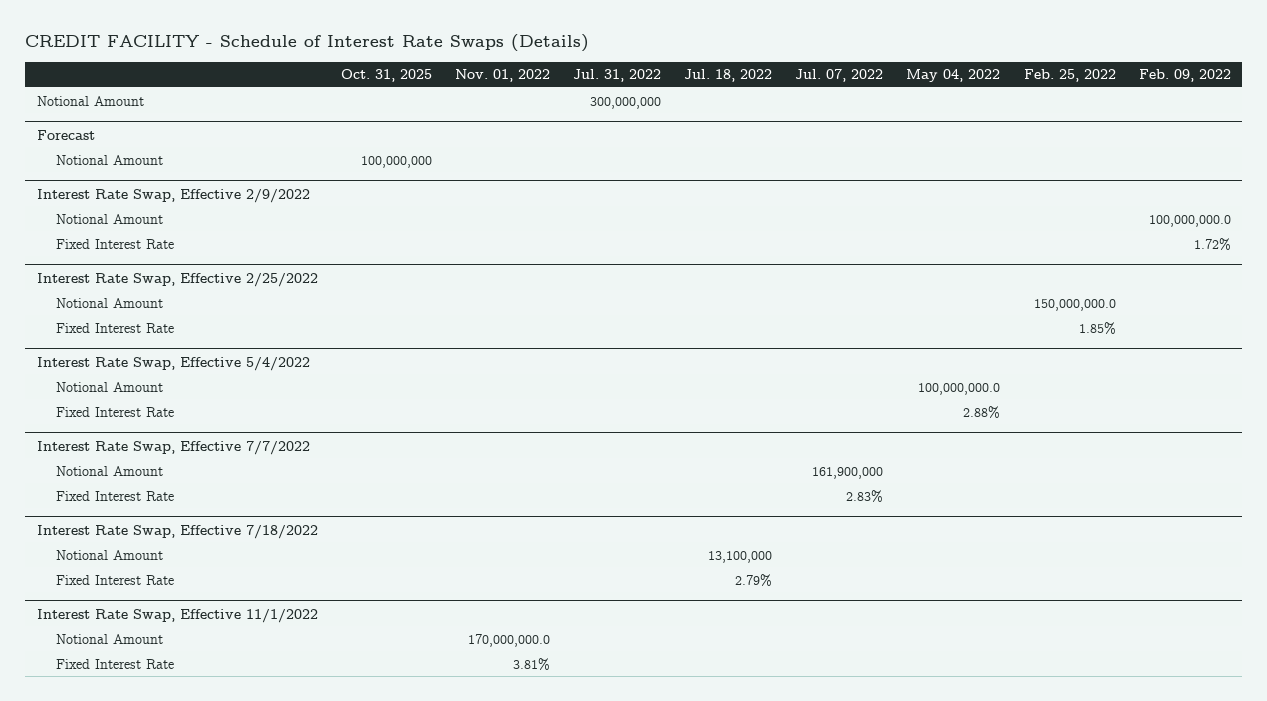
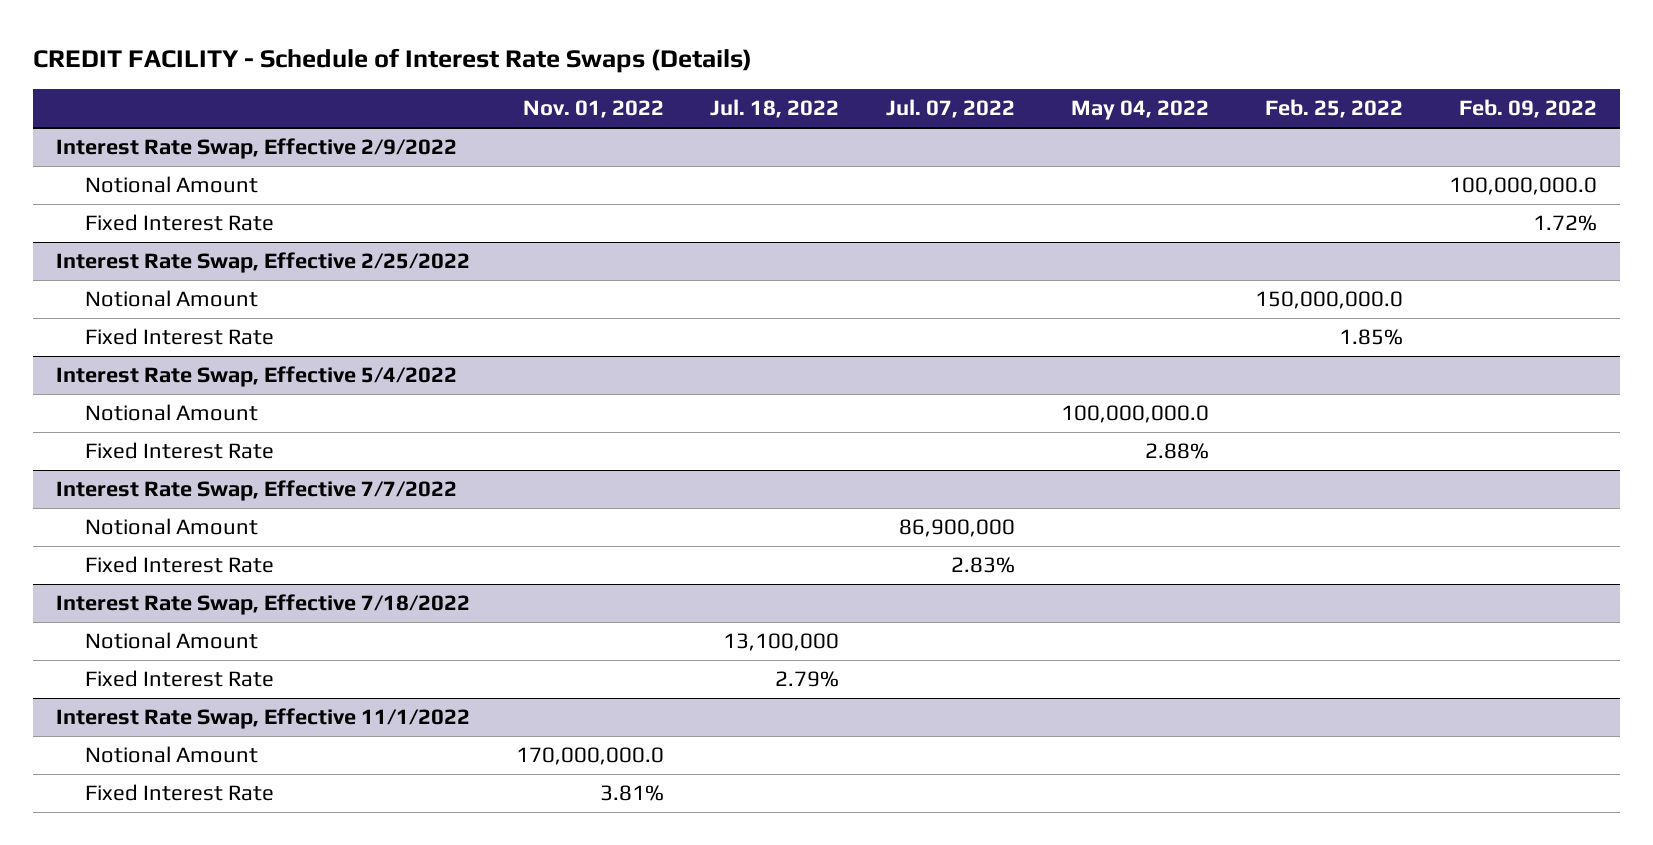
[340,69,432,83] Oct. 31, 2025 -> none
[573,69,662,83] Jul. 31, 2022 -> none
[36,95,144,106] Notional Amount -> none
[36,129,95,140] Forecast -> none
[55,154,163,165] Notional Amount -> none
[812,466,884,479] 161,900,000 -> [898,519,1015,538] 86,900,000

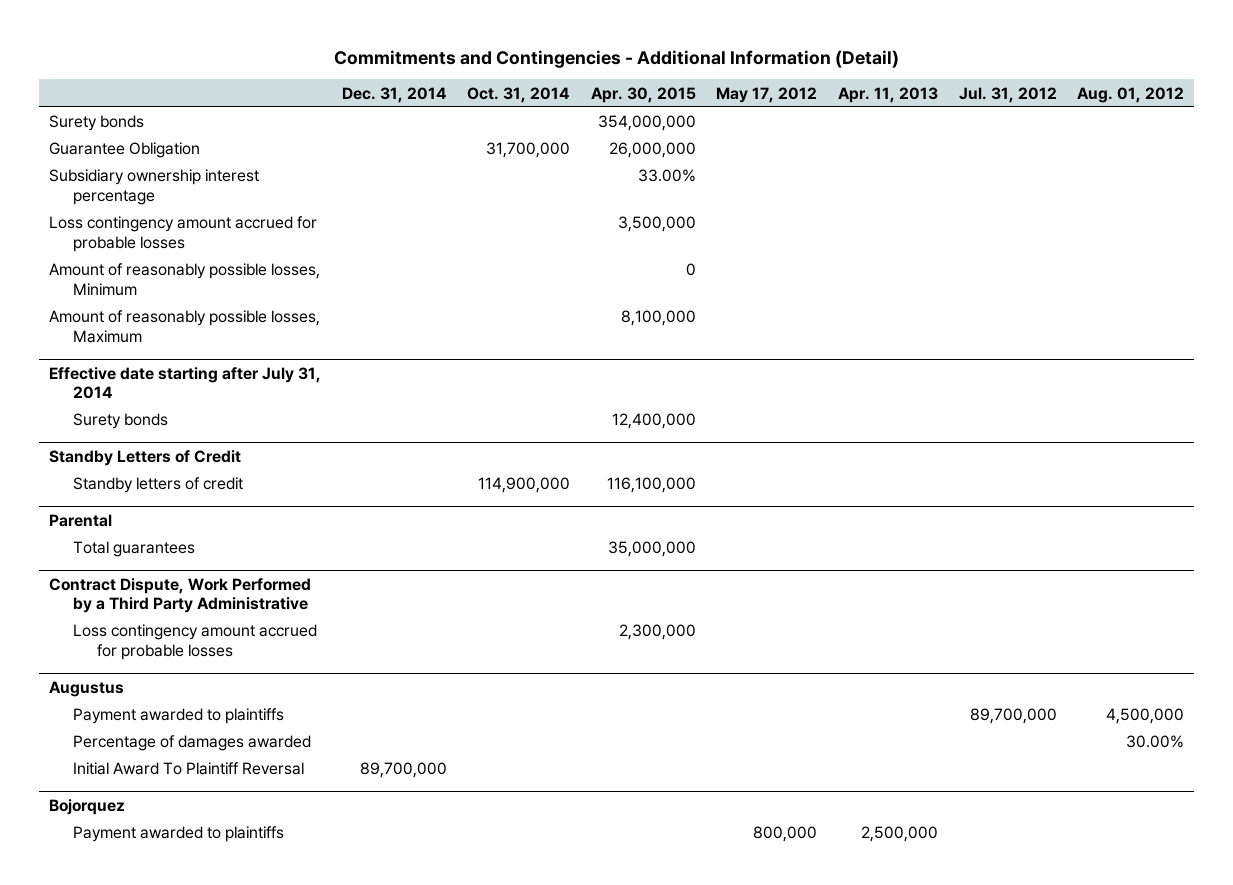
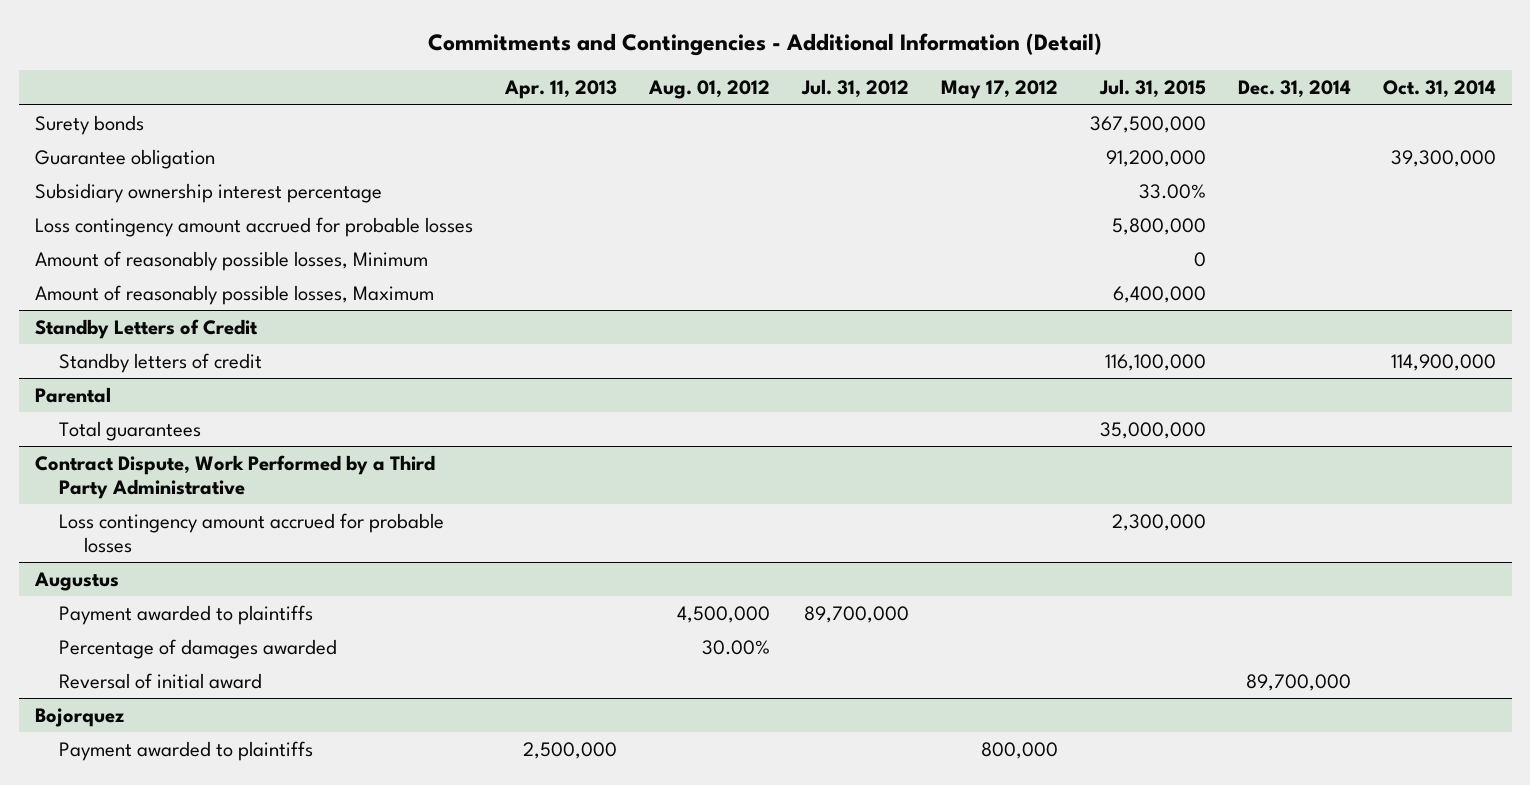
[590,86,696,103] Apr. 30, 2015 -> none
none -> [1098,79,1206,99] Jul. 31, 2015
[49,142,201,159] Guarantee Obligation -> [34,148,215,169] Guarantee obligation
[486,142,571,159] 31,700,000 -> [1390,149,1496,167] 39,300,000
[49,366,322,400] Effective date starting after July 31, 2014 -> none
[73,413,169,430] Surety bonds -> none
[73,762,305,776] Initial Award To Plaintiff Reversal -> [59,672,263,689] Reversal of initial award

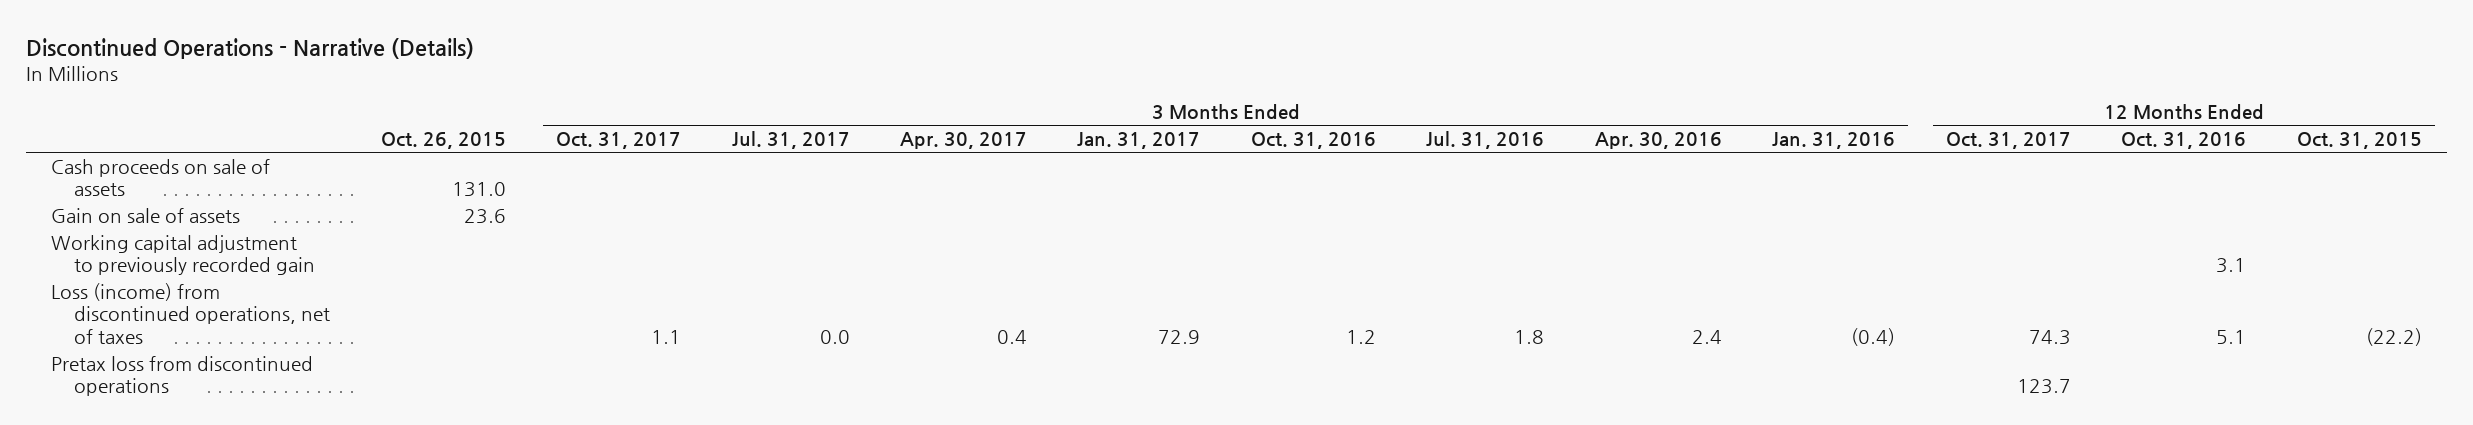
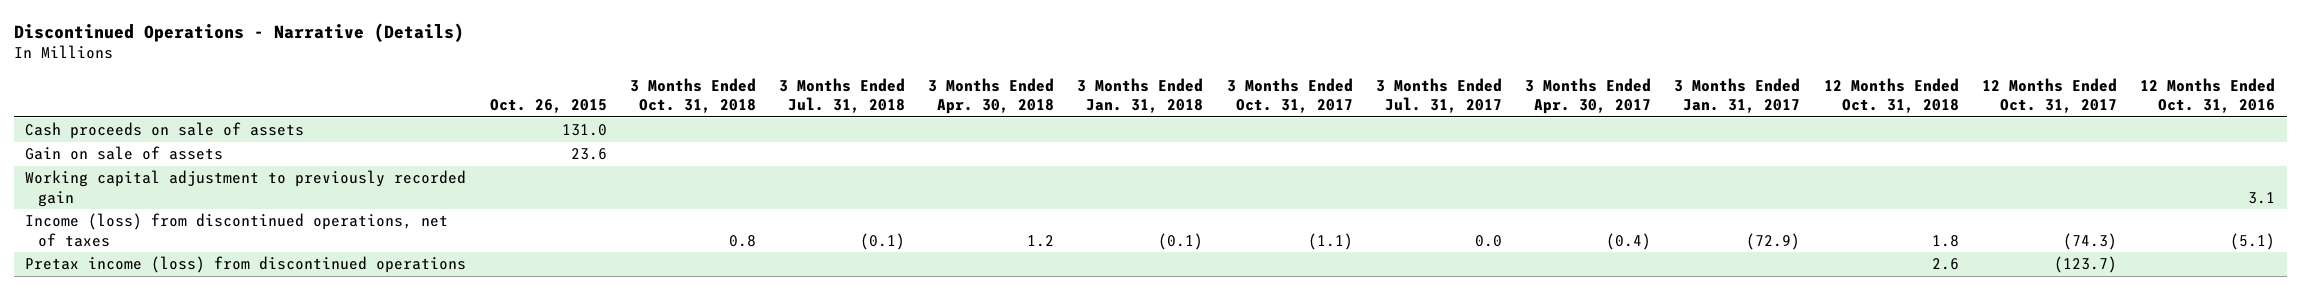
[1250,132,1376,150] Oct. 31, 2016 -> none
[1426,131,1545,150] Jul. 31, 2016 -> none
[1594,132,1722,150] Apr. 30, 2016 -> none
[1772,132,1896,150] Jan. 31, 2016 -> none
[2296,132,2422,150] Oct. 31, 2015 -> none
none -> [629,78,756,114] 3 Months Ended Oct. 31, 2018
none -> [779,78,906,114] 3 Months Ended Jul. 31, 2018
none -> [928,78,1055,115] 3 Months Ended Apr. 30, 2018
none -> [1077,78,1204,114] 3 Months Ended Jan. 31, 2018
none -> [1823,78,1959,114] 12 Months Ended Oct. 31, 2018
[51,283,331,344] Loss (income) from discontinued operations, net of taxes -> [25,213,449,247] Income (loss) from discontinued operations, net of taxes
[651,329,682,344] 1.1 -> [1307,232,1353,250] (1.1)
[997,329,1028,344] 0.4 -> [1606,232,1652,250] (0.4)
[1158,329,1201,344] 72.9 -> [1746,232,1801,250] (72.9)
[2028,329,2071,345] 74.3 -> [2062,232,2117,250] (74.3)
[2216,329,2247,344] 5.1 -> [2230,232,2276,250] (5.1)
[51,356,314,397] Pretax loss from discontinued operations -> [25,256,467,274] Pretax income (loss) from discontinued operations
[2016,379,2071,395] 123.7 -> [2053,256,2117,274] (123.7)

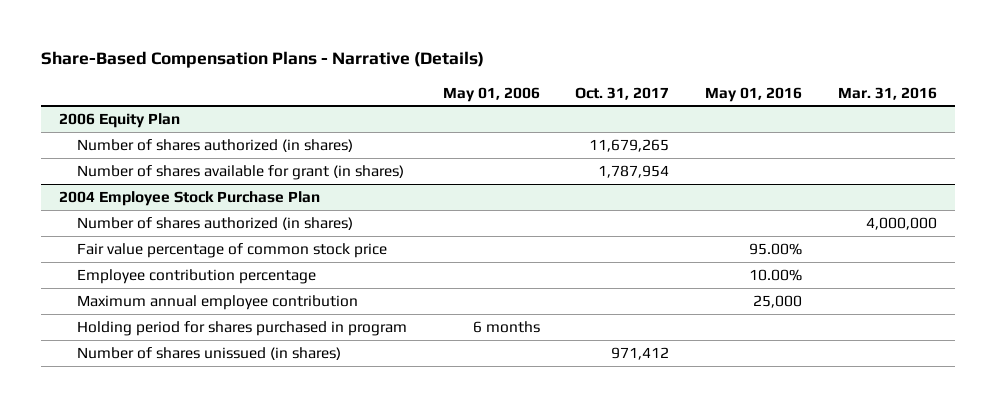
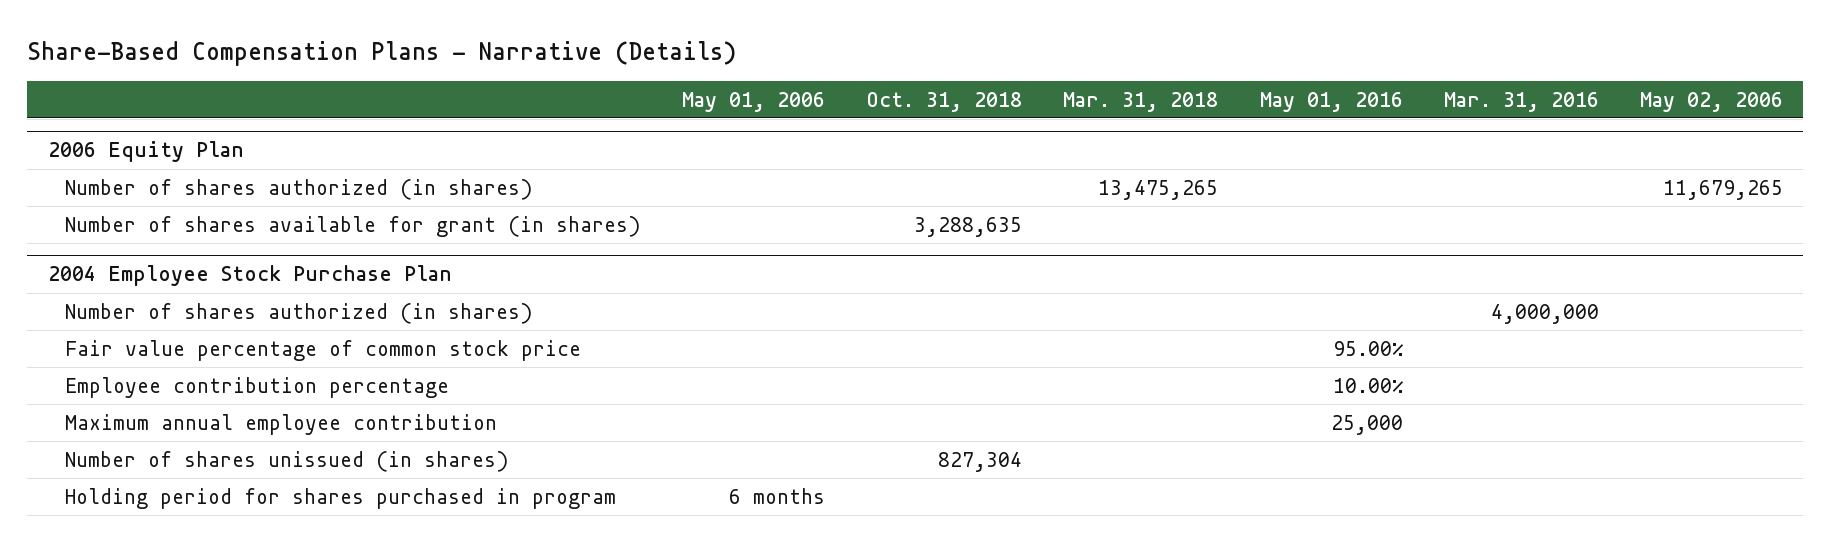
[575,86,670,100] Oct. 31, 2017 -> none
none -> [866,91,1023,112] Oct. 31, 2018
none -> [1063,91,1219,112] Mar. 31, 2018
none -> [1639,91,1783,112] May 02, 2006
[76,320,407,336] Holding period for shares purchased in program -> [65,487,617,509] Holding period for shares purchased in program

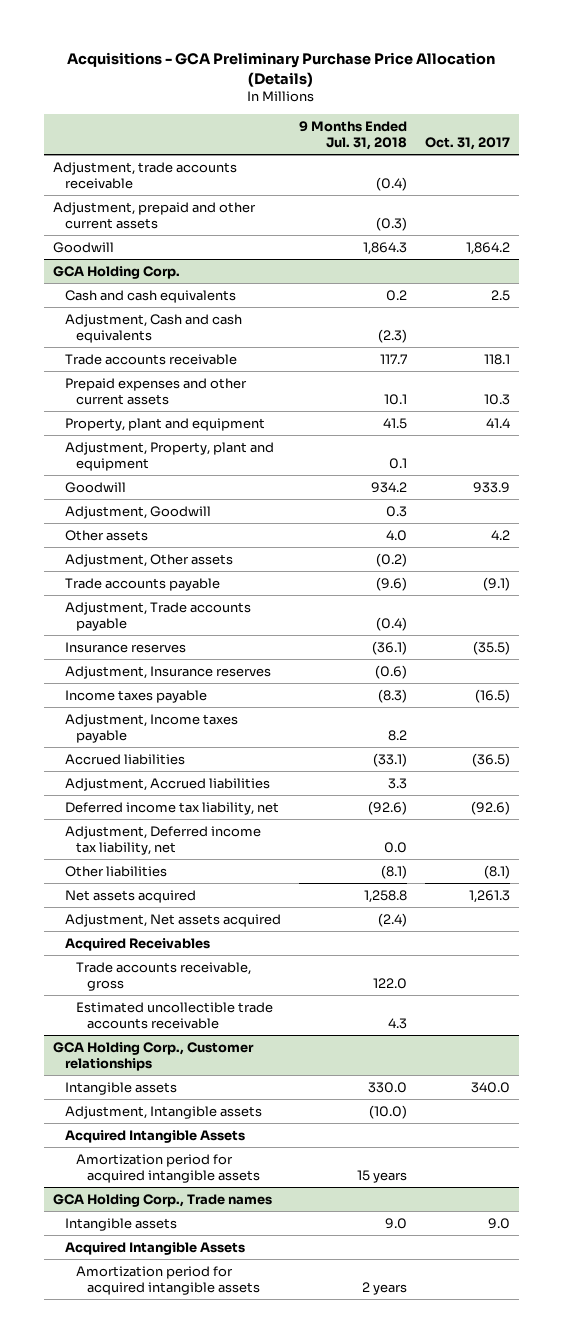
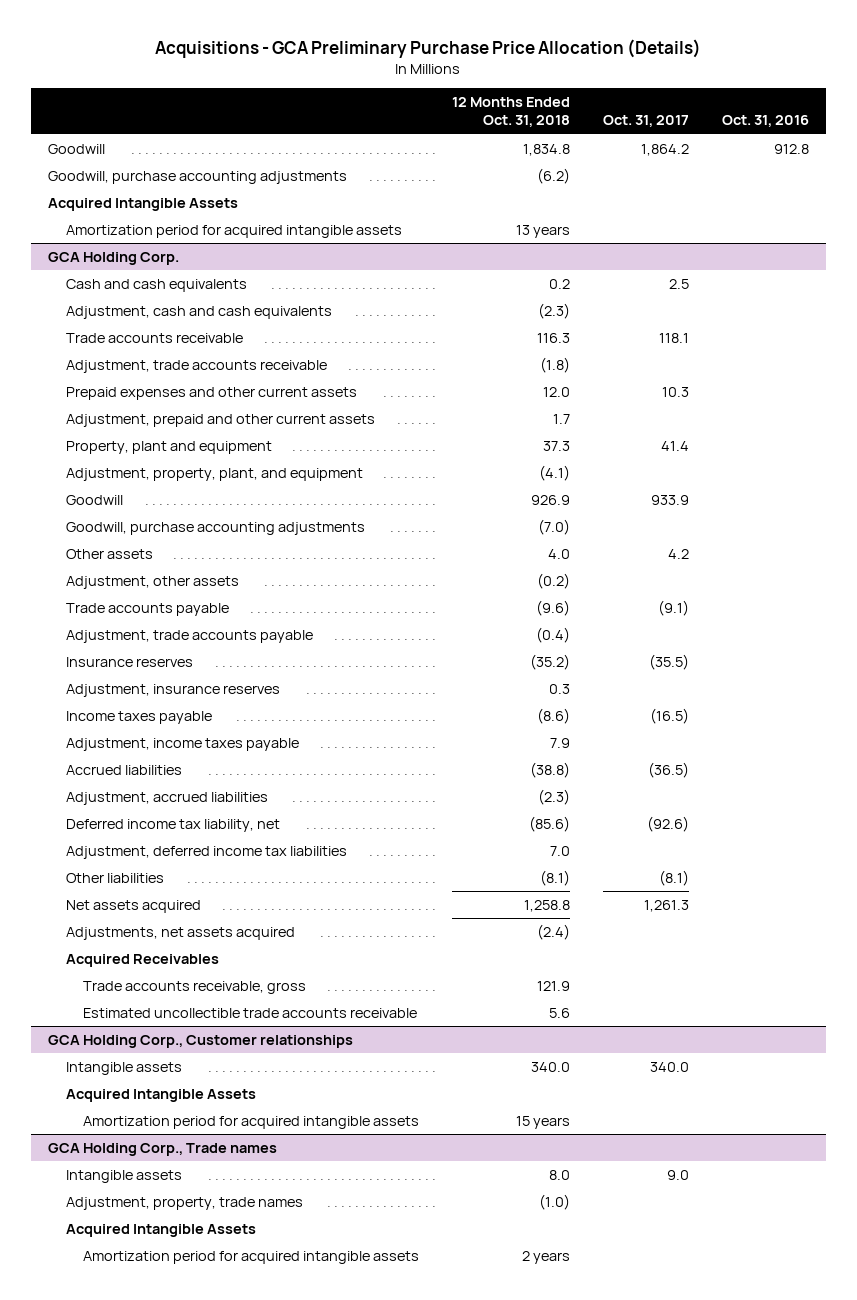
[298,121,407,150] 9 Months Ended Jul. 31, 2018 -> none
none -> [452,96,571,128] 12 Months Ended Oct. 31, 2018
none -> [722,115,810,128] Oct. 31, 2016
[53,161,238,189] Adjustment, trade accounts receivable -> none
[53,201,257,229] Adjustment, prepaid and other current assets -> none
none -> [47,170,347,184] Goodwill, purchase accounting adjustments
none -> [47,197,238,211] Acquired Intangible Assets
none -> [65,224,402,238] Amortization period for acquired intangible assets
[64,313,242,343] Adjustment, Cash and cash equivalents -> [65,305,332,319] Adjustment, cash and cash equivalents
none -> [65,359,327,373] Adjustment, trade accounts receivable
none -> [65,413,375,427] Adjustment, prepaid and other current assets
[64,441,274,471] Adjustment, Property, plant and equipment -> [65,467,363,481] Adjustment, property, plant, and equipment
[64,505,211,519] Adjustment, Goodwill -> [65,521,365,535] Goodwill, purchase accounting adjustments
[64,553,233,567] Adjustment, Other assets -> [65,575,239,589] Adjustment, other assets
[64,601,251,631] Adjustment, Trade accounts payable -> [65,629,313,643] Adjustment, trade accounts payable
[64,665,271,679] Adjustment, Insurance reserves -> [65,683,280,697] Adjustment, insurance reserves
[64,713,238,743] Adjustment, Income taxes payable -> [65,737,299,751] Adjustment, income taxes payable
[64,777,270,791] Adjustment, Accrued liabilities -> [65,791,268,805] Adjustment, accrued liabilities
[64,825,261,855] Adjustment, Deferred income tax liability, net -> [65,845,347,859] Adjustment, deferred income tax liabilities
[64,913,281,927] Adjustment, Net assets acquired -> [65,926,295,940] Adjustments, net assets acquired
[64,1105,262,1119] Adjustment, Intangible assets -> none
none -> [65,1196,303,1210] Adjustment, property, trade names

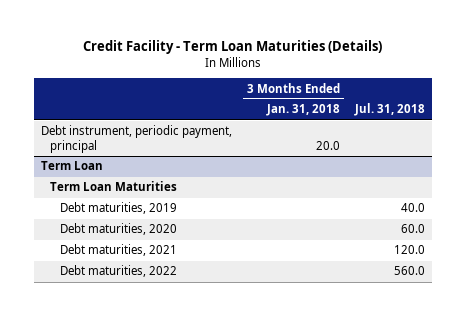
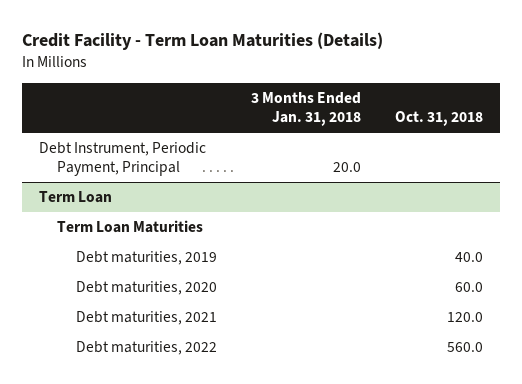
[353,103,425,117] Jul. 31, 2018 -> none
none -> [394,111,483,127] Oct. 31, 2018
[41,125,233,153] Debt instrument, periodic payment, principal -> [38,142,206,177] Debt Instrument, Periodic Payment, Principal

